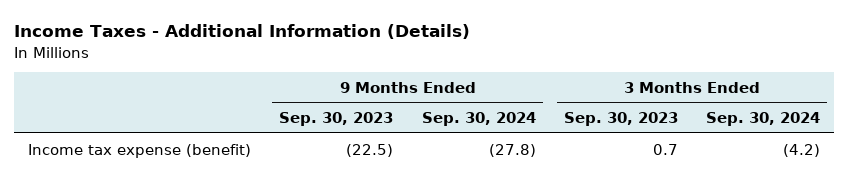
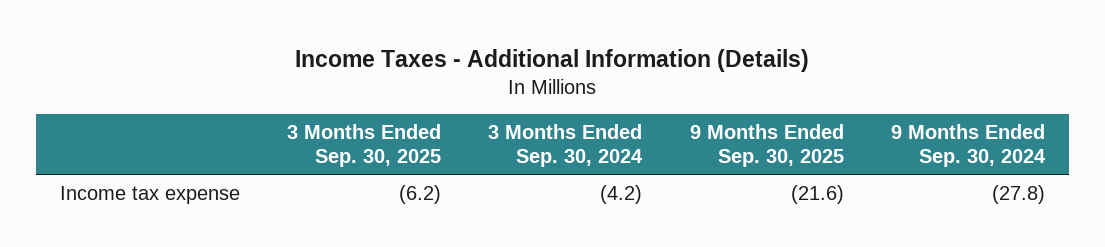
[279,112,394,127] Sep. 30, 2023 -> none
[563,112,678,127] Sep. 30, 2023 -> none
none -> [287,123,442,168] 3 Months Ended Sep. 30, 2025
none -> [689,123,844,168] 9 Months Ended Sep. 30, 2025
[28,143,252,158] Income tax expense (benefit) -> [59,185,240,204] Income tax expense

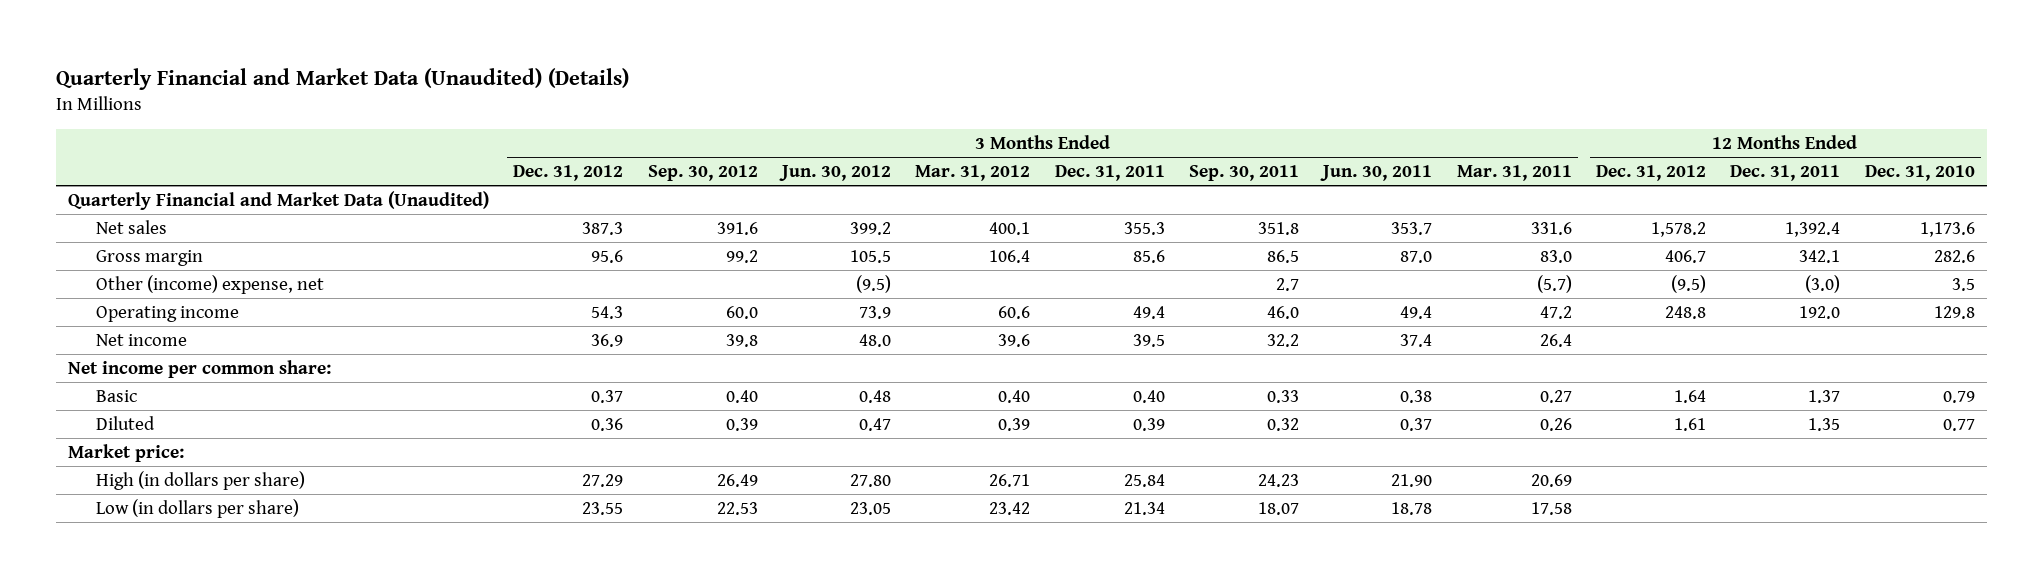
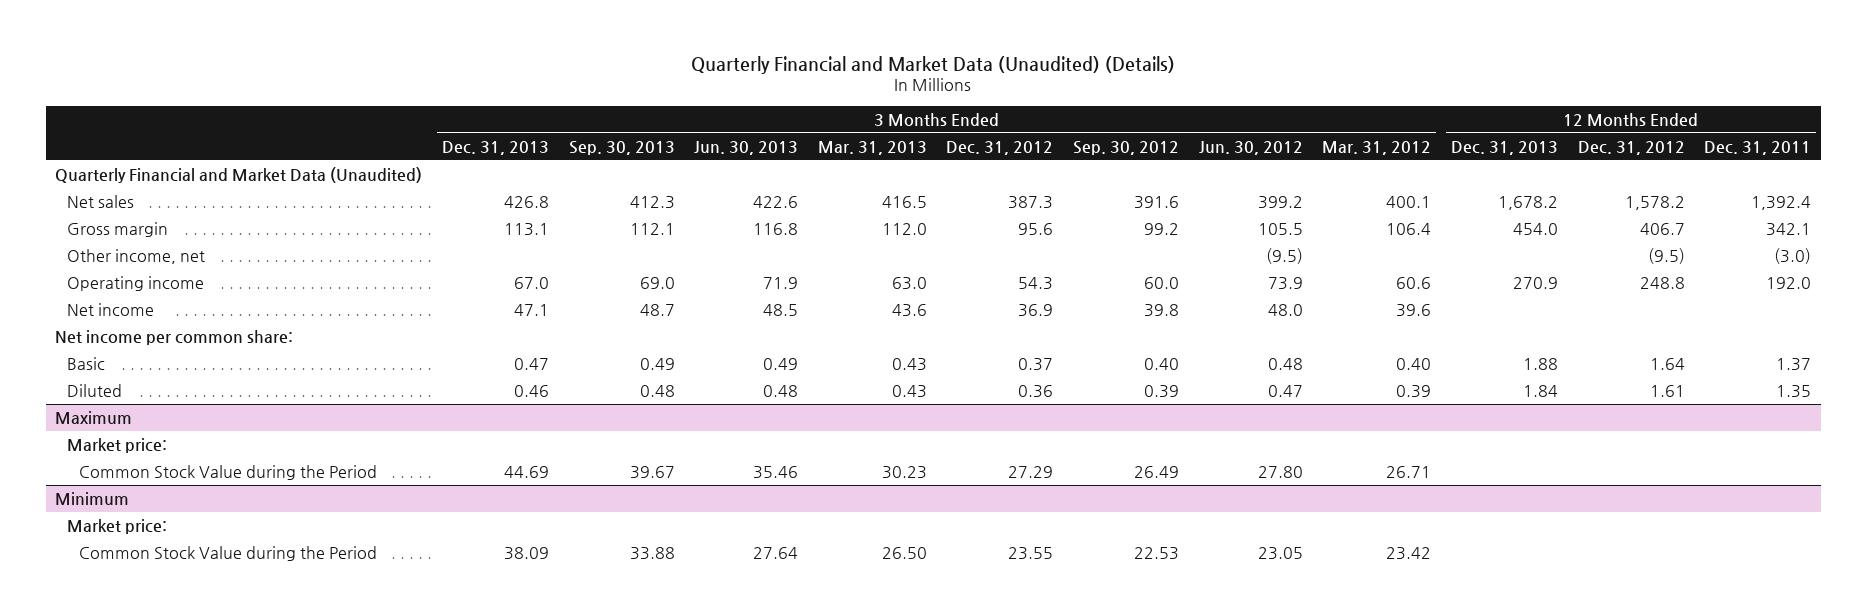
[1054,165,1165,182] Dec. 31, 2011 -> none
[1189,165,1300,182] Sep. 30, 2011 -> none
[1320,165,1433,182] Jun. 30, 2011 -> none
[1456,165,1572,182] Mar. 31, 2011 -> none
[1864,165,1975,182] Dec. 31, 2010 -> none
none -> [441,140,549,155] Dec. 31, 2013
none -> [568,140,675,155] Sep. 30, 2013
none -> [694,140,799,155] Jun. 30, 2013
none -> [817,140,927,155] Mar. 31, 2013
none -> [1451,140,1559,155] Dec. 31, 2013
[96,274,325,294] Other (income) expense, net -> [67,248,206,264] Other income, net
none -> [55,410,133,424] Maximum
[96,470,306,490] High (in dollars per share) -> [79,464,378,480] Common Stock Value during the Period
none -> [55,491,130,505] Minimum
none -> [67,518,168,534] Market price:
[96,498,300,518] Low (in dollars per share) -> [79,545,378,561] Common Stock Value during the Period

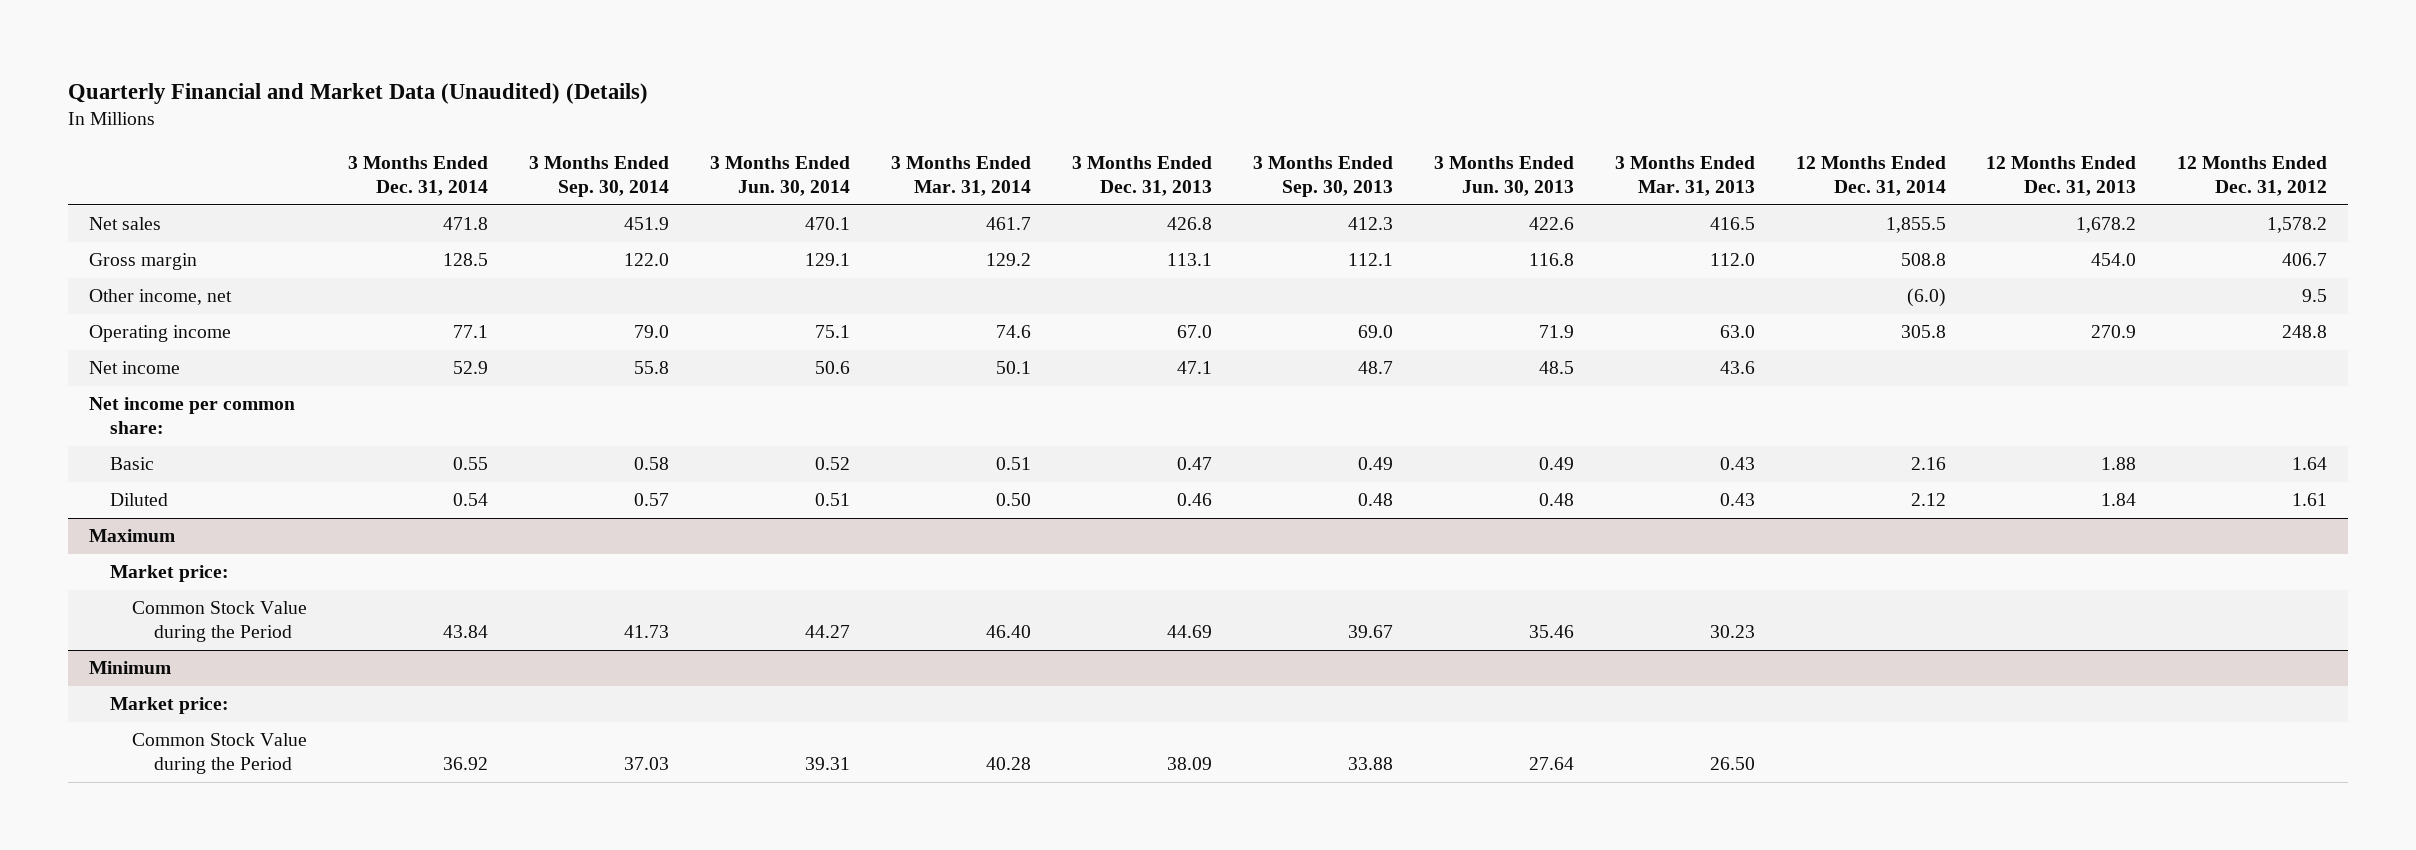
[946,140,1054,155] Dec. 31, 2012 -> none
[1073,140,1180,155] Sep. 30, 2012 -> none
[1198,140,1303,155] Jun. 30, 2012 -> none
[1322,140,1432,155] Mar. 31, 2012 -> none
[1704,140,1812,155] Dec. 31, 2011 -> none
none -> [347,156,488,197] 3 Months Ended Dec. 31, 2014
none -> [528,156,669,198] 3 Months Ended Sep. 30, 2014
none -> [709,156,850,197] 3 Months Ended Jun. 30, 2014
none -> [890,156,1031,197] 3 Months Ended Mar. 31, 2014
none -> [1795,156,1946,197] 12 Months Ended Dec. 31, 2014
[55,166,423,183] Quarterly Financial and Market Data (Unaudited) -> none
[1647,247,1685,264] (9.5) -> [2302,289,2328,303] 9.5

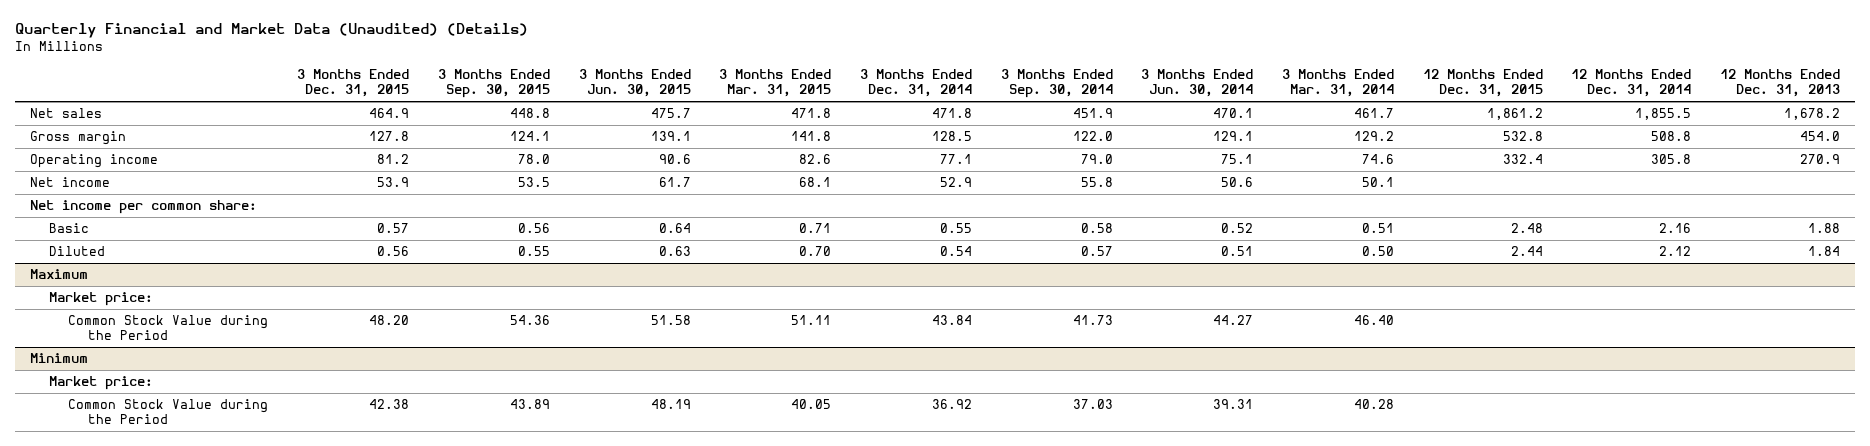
[1071,156,1212,197] 3 Months Ended Dec. 31, 2013 -> none
[1252,156,1393,198] 3 Months Ended Sep. 30, 2013 -> none
[1433,156,1574,197] 3 Months Ended Jun. 30, 2013 -> none
[1614,156,1755,197] 3 Months Ended Mar. 31, 2013 -> none
[2177,156,2328,197] 12 Months Ended Dec. 31, 2012 -> none
none -> [297,69,410,98] 3 Months Ended Dec. 31, 2015
none -> [437,69,550,99] 3 Months Ended Sep. 30, 2015
none -> [578,69,691,98] 3 Months Ended Jun. 30, 2015
none -> [719,69,832,98] 3 Months Ended Mar. 31, 2015
none -> [1422,69,1543,98] 12 Months Ended Dec. 31, 2015
[88,289,232,306] Other income, net -> none

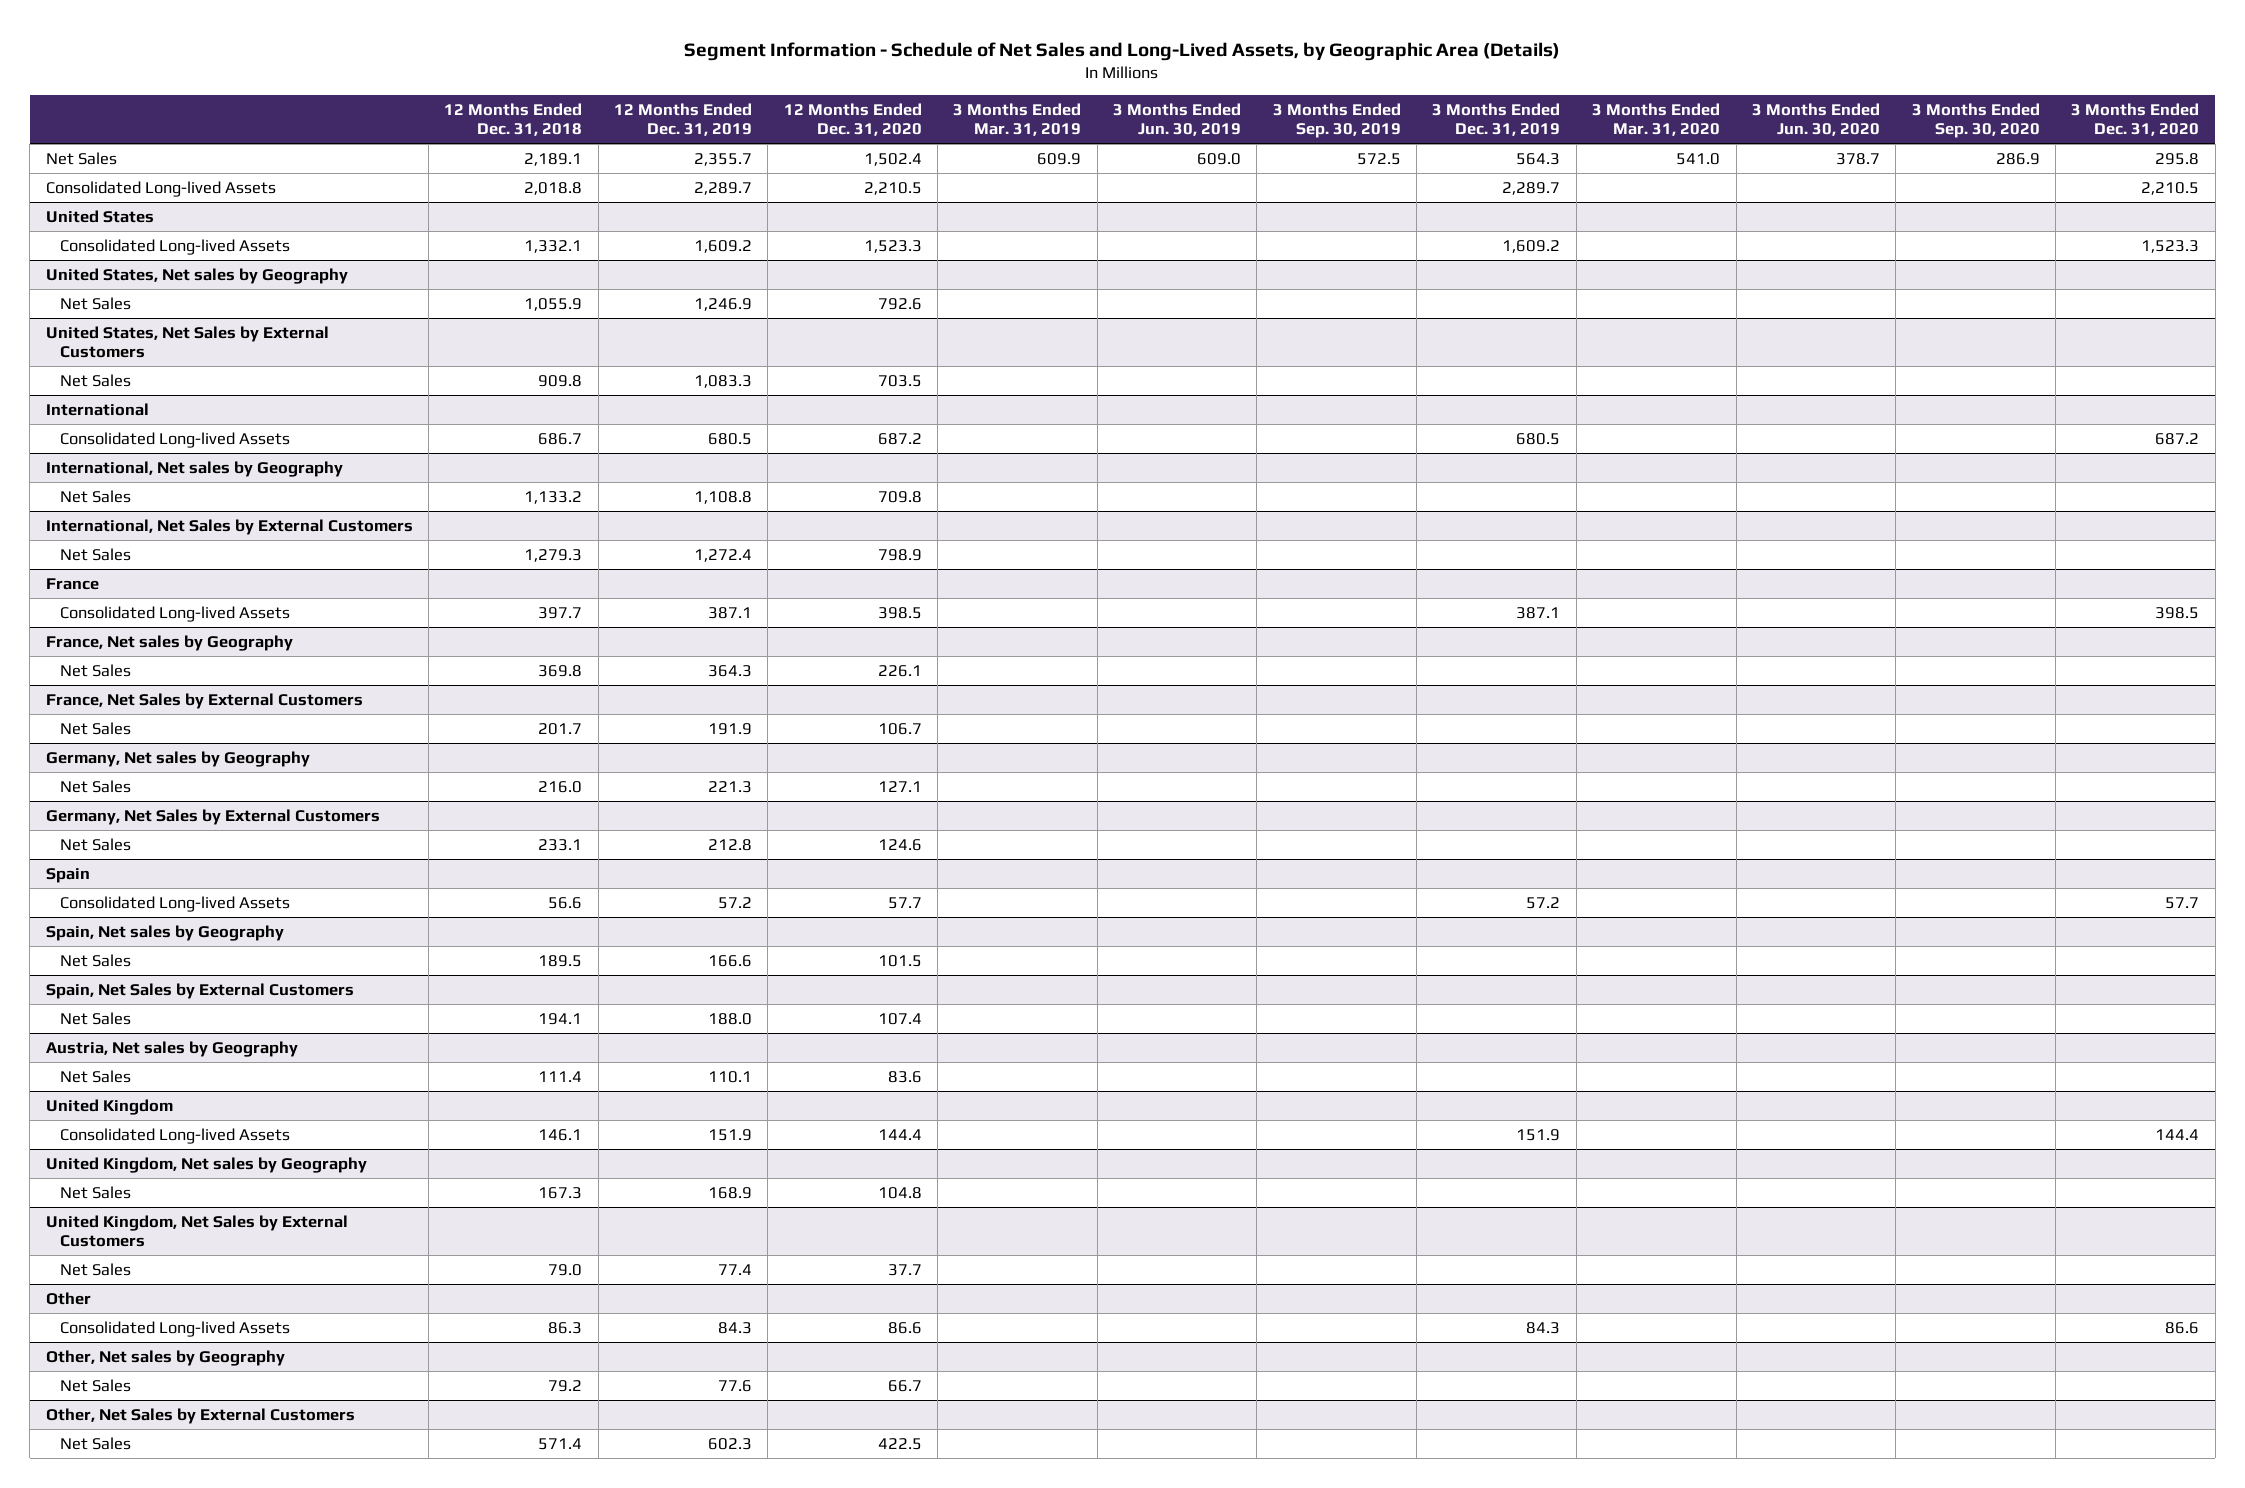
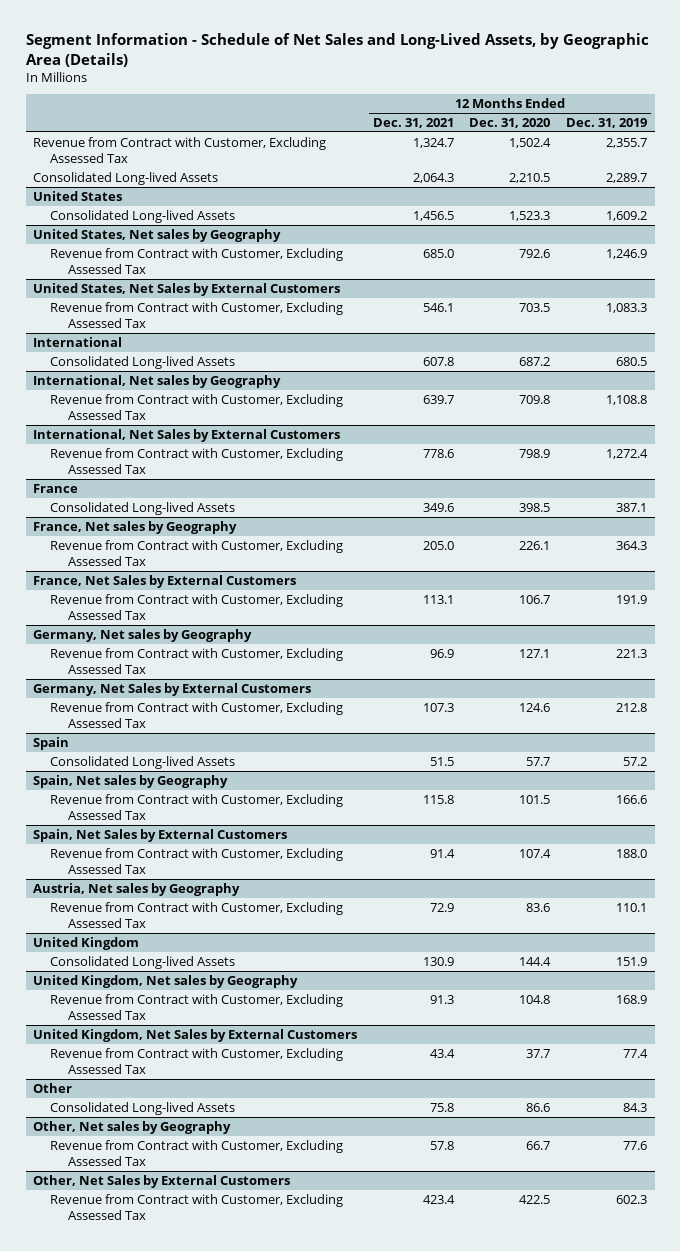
[444,102,583,137] 12 Months Ended Dec. 31, 2018 -> none
[953,102,1082,137] 3 Months Ended Mar. 31, 2019 -> none
[1113,102,1242,137] 3 Months Ended Jun. 30, 2019 -> none
[1272,102,1401,139] 3 Months Ended Sep. 30, 2019 -> none
[1432,102,1561,137] 3 Months Ended Dec. 31, 2019 -> none
[1592,102,1721,137] 3 Months Ended Mar. 31, 2020 -> none
[1751,102,1880,137] 3 Months Ended Jun. 30, 2020 -> none
[1911,102,2040,139] 3 Months Ended Sep. 30, 2020 -> none
[2071,102,2200,137] 3 Months Ended Dec. 31, 2020 -> none
none -> [372,117,454,128] Dec. 31, 2021
[45,151,117,165] Net Sales -> [33,136,327,163] Revenue from Contract with Customer, Excluding Assessed Tax
[60,296,132,310] Net Sales -> [50,247,344,274] Revenue from Contract with Customer, Excluding Assessed Tax
[60,373,132,387] Net Sales -> [50,301,344,328] Revenue from Contract with Customer, Excluding Assessed Tax
[60,489,132,503] Net Sales -> [50,393,344,420] Revenue from Contract with Customer, Excluding Assessed Tax
[60,547,132,561] Net Sales -> [50,447,344,474] Revenue from Contract with Customer, Excluding Assessed Tax
[60,663,132,677] Net Sales -> [50,539,344,566] Revenue from Contract with Customer, Excluding Assessed Tax
[60,721,132,735] Net Sales -> [50,593,344,620] Revenue from Contract with Customer, Excluding Assessed Tax
[60,779,132,793] Net Sales -> [50,647,344,674] Revenue from Contract with Customer, Excluding Assessed Tax
[60,837,132,851] Net Sales -> [50,701,344,728] Revenue from Contract with Customer, Excluding Assessed Tax
[60,953,132,967] Net Sales -> [50,793,344,820] Revenue from Contract with Customer, Excluding Assessed Tax
[60,1011,132,1025] Net Sales -> [50,847,344,874] Revenue from Contract with Customer, Excluding Assessed Tax
[60,1069,132,1083] Net Sales -> [50,901,344,928] Revenue from Contract with Customer, Excluding Assessed Tax
[60,1185,132,1199] Net Sales -> [50,993,344,1020] Revenue from Contract with Customer, Excluding Assessed Tax
[60,1262,132,1276] Net Sales -> [50,1047,344,1074] Revenue from Contract with Customer, Excluding Assessed Tax
[60,1378,132,1392] Net Sales -> [50,1139,344,1166] Revenue from Contract with Customer, Excluding Assessed Tax
[60,1436,132,1450] Net Sales -> [50,1193,344,1220] Revenue from Contract with Customer, Excluding Assessed Tax

